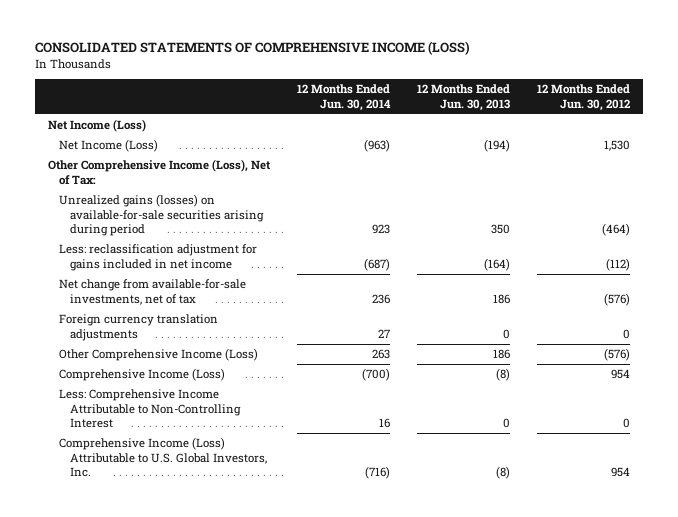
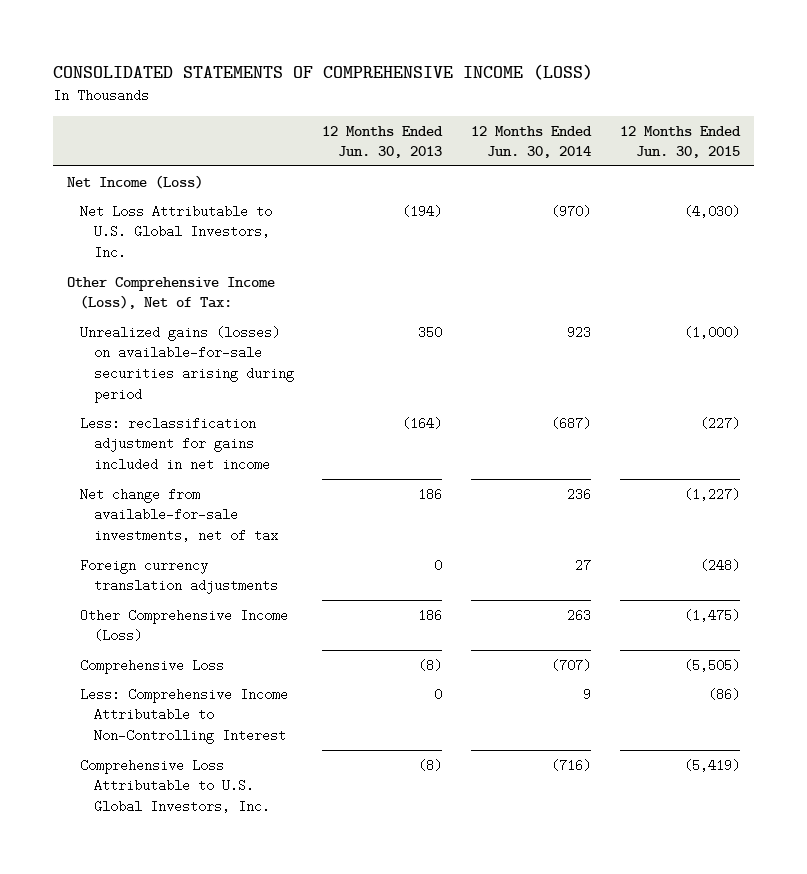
[536,84,630,111] 12 Months Ended Jun. 30, 2012 -> none
none -> [619,125,741,159] 12 Months Ended Jun. 30, 2015
[59,139,159,153] Net Income (Loss) -> none
none -> [80,204,273,260] Net Loss Attributable to U.S. Global Investors, Inc.
[59,368,226,382] Comprehensive Income (Loss) -> [80,658,225,674] Comprehensive Loss
[362,368,391,382] (700) -> [551,658,592,672] (707)
[379,418,391,429] 16 -> [583,687,592,701] 9
[59,437,268,478] Comprehensive Income (Loss) Attributable to U.S. Global Investors, Inc. -> [80,758,270,814] Comprehensive Loss Attributable to U.S. Global Investors, Inc.

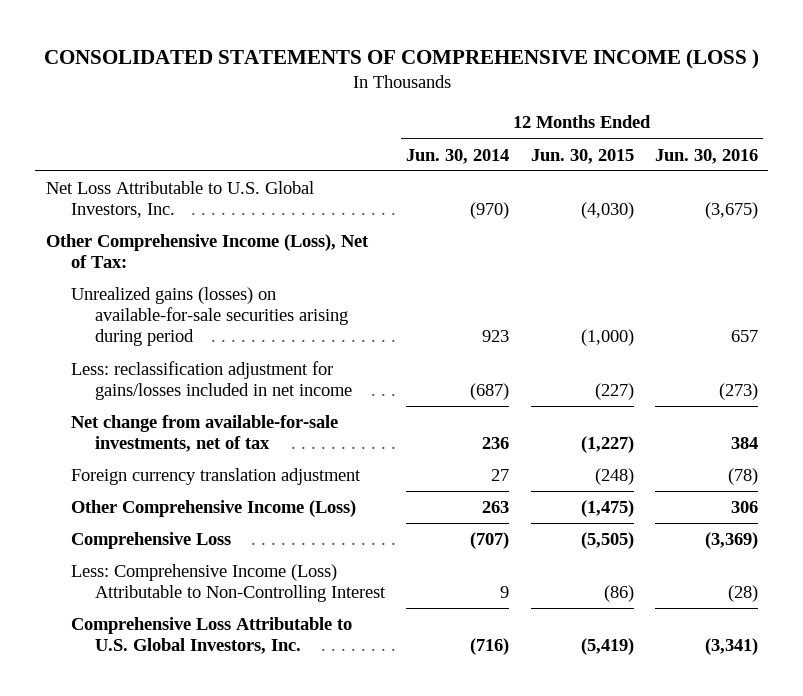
[52,63,593,80] CONSOLIDATED STATEMENTS OF COMPREHENSIVE INCOME (LOSS) -> [43,48,759,69] CONSOLIDATED STATEMENTS OF COMPREHENSIVE INCOME (LOSS )
[322,125,444,159] 12 Months Ended Jun. 30, 2013 -> none
none -> [654,148,758,164] Jun. 30, 2016
[66,174,203,189] Net Income (Loss) -> none
[80,416,270,472] Less: reclassification adjustment for gains included in net income -> [70,361,353,401] Less: reclassification adjustment for gains/losses included in net income
[80,558,278,595] Foreign currency translation adjustments -> [70,468,361,486] Foreign currency translation adjustment
[80,687,289,745] Less: Comprehensive Income Attributable to Non-Controlling Interest -> [70,564,387,603] Less: Comprehensive Income (Loss) Attributable to Non-Controlling Interest

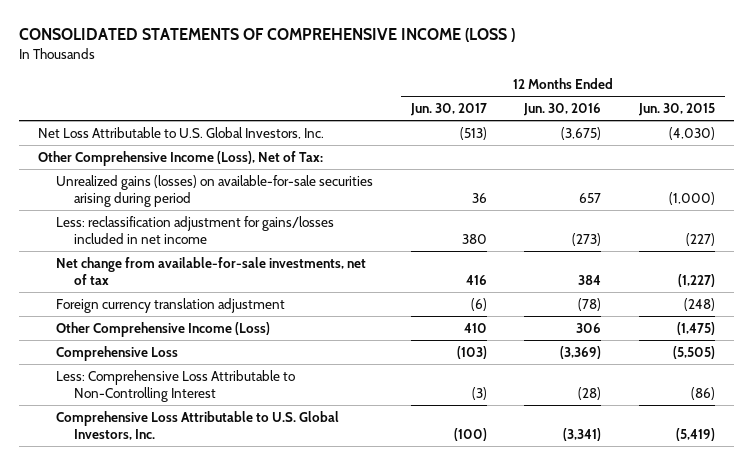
[406,148,510,164] Jun. 30, 2014 -> none
none -> [409,103,487,117] Jun. 30, 2017
[70,564,387,603] Less: Comprehensive Income (Loss) Attributable to Non-Controlling Interest -> [55,369,295,403] Less: Comprehensive Loss Attributable to Non-Controlling Interest

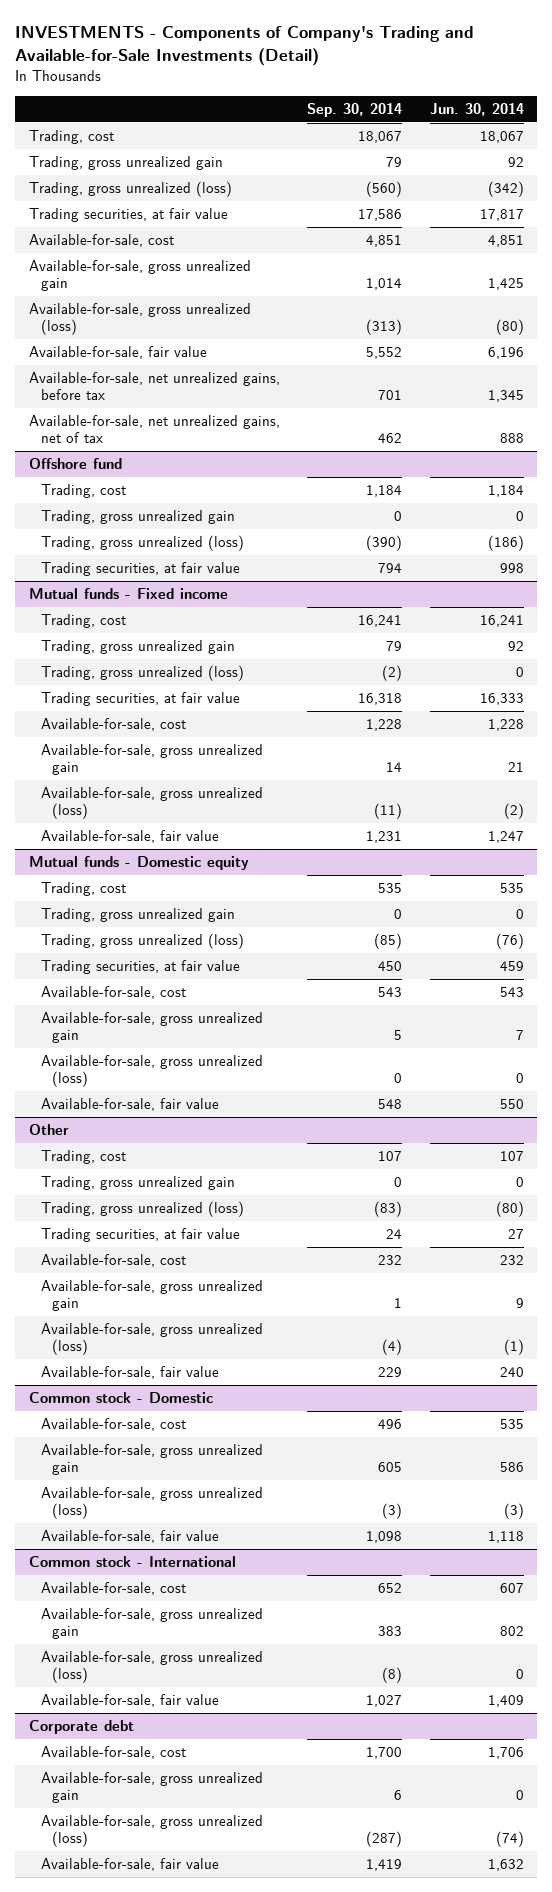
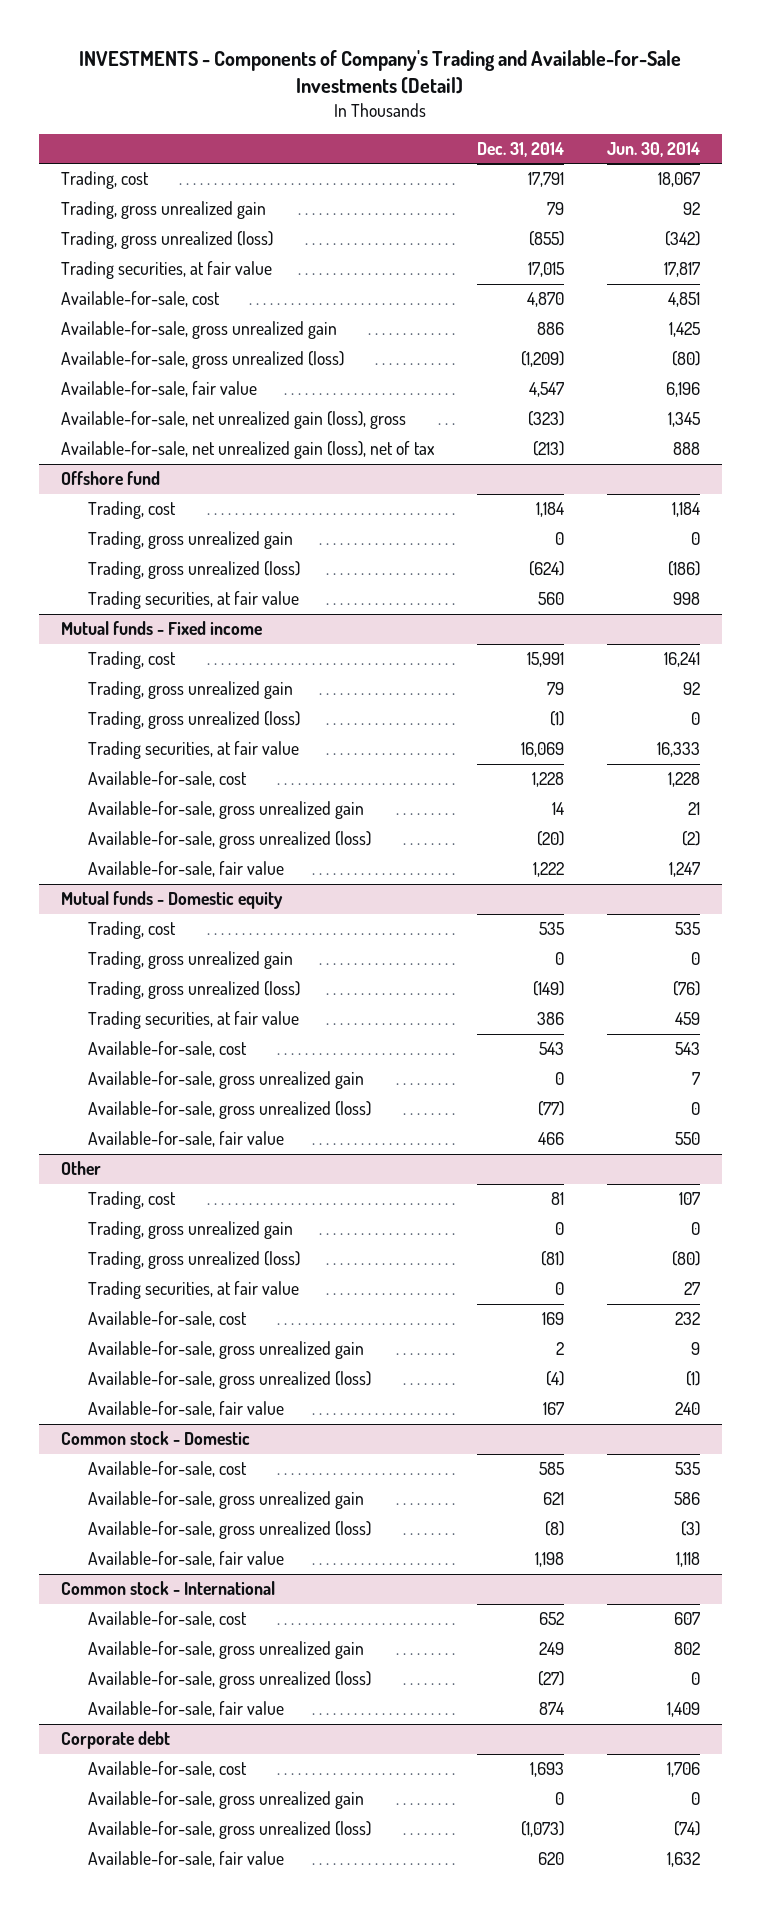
[307,103,403,118] Sep. 30, 2014 -> none
none -> [476,142,564,158] Dec. 31, 2014
[28,371,280,401] Available-for-sale, net unrealized gains, before tax -> [60,411,406,430] Available-for-sale, net unrealized gain (loss), gross
[28,414,280,444] Available-for-sale, net unrealized gains, net of tax -> [60,441,435,460] Available-for-sale, net unrealized gain (loss), net of tax

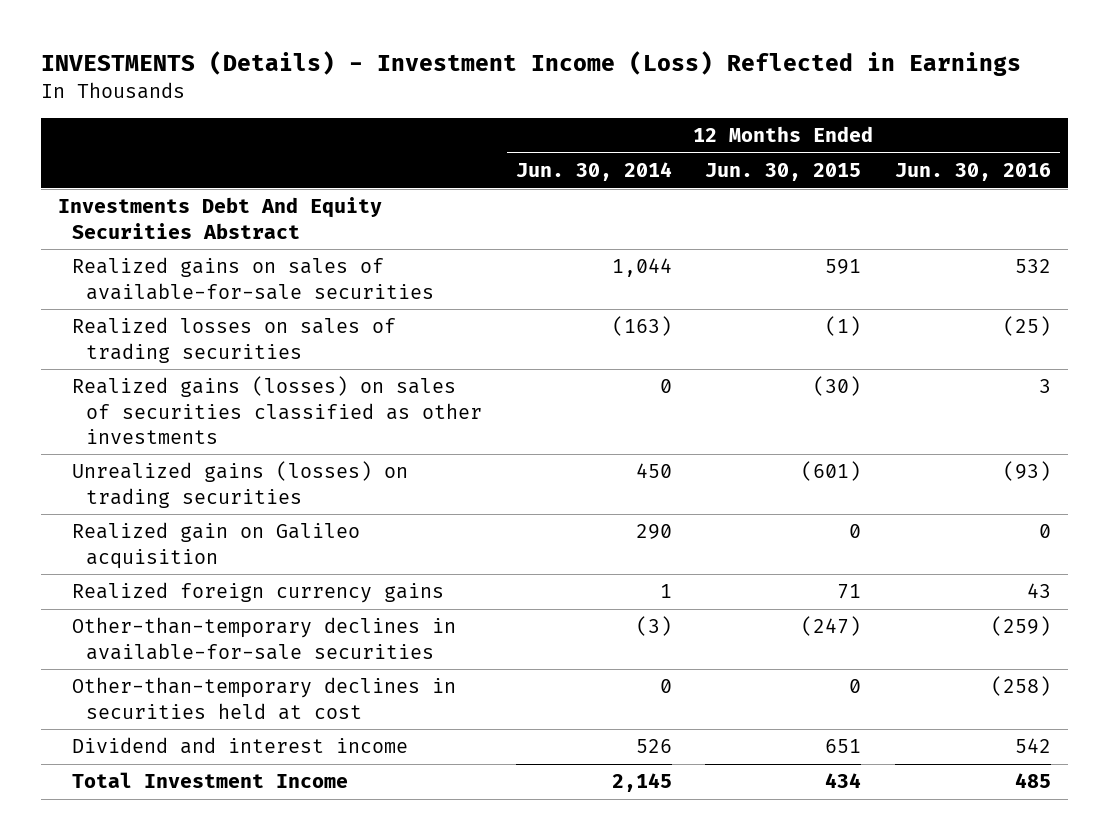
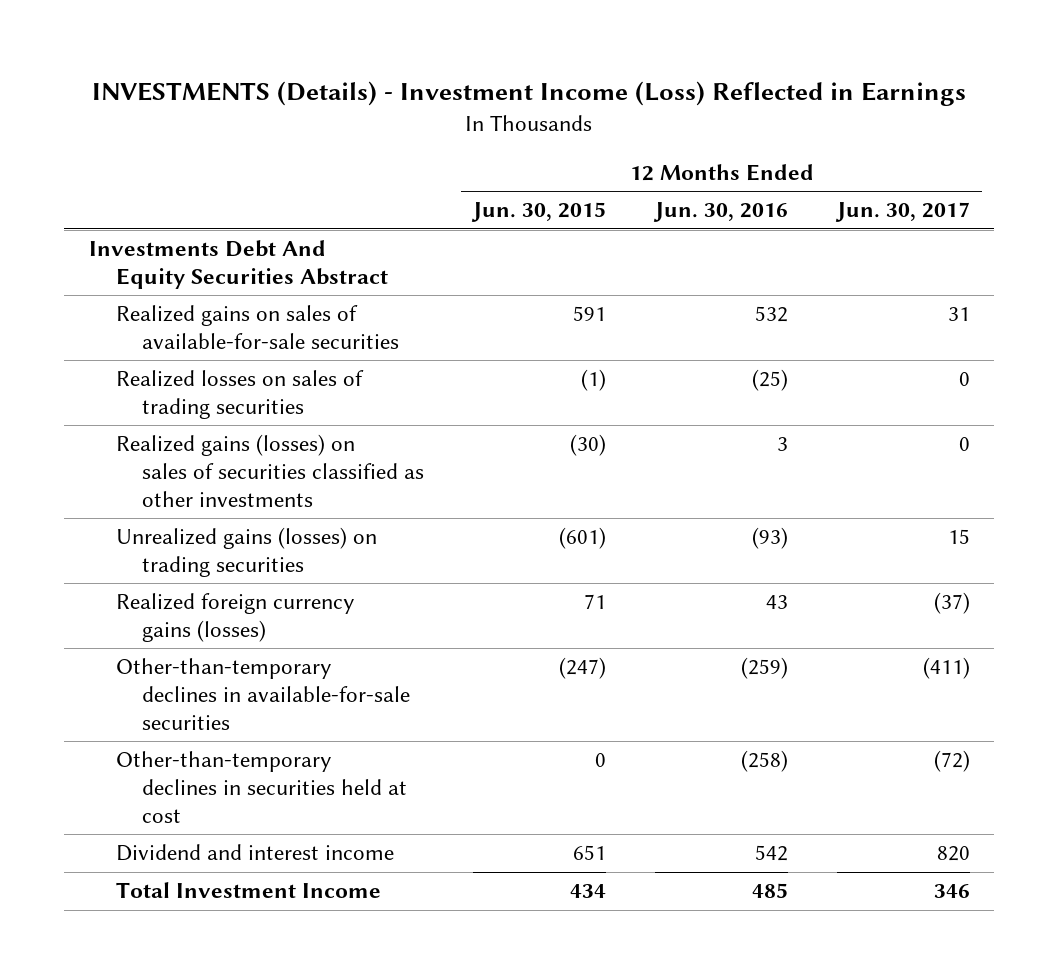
[515,162,672,182] Jun. 30, 2014 -> none
none -> [834,202,970,223] Jun. 30, 2017
[71,522,360,569] Realized gain on Galileo acquisition -> none
[71,582,444,604] Realized foreign currency gains -> [115,593,355,642] Realized foreign currency gains (losses)

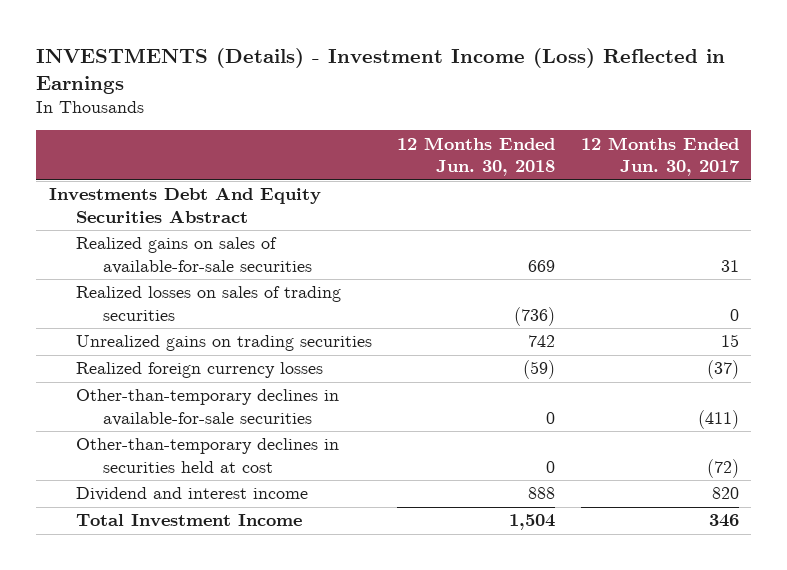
[471,202,607,223] Jun. 30, 2015 -> none
[653,202,789,223] Jun. 30, 2016 -> none
none -> [397,136,556,177] 12 Months Ended Jun. 30, 2018
[115,434,425,507] Realized gains (losses) on sales of securities classified as other investments -> none
[115,527,377,577] Unrealized gains (losses) on trading securities -> [76,335,373,352] Unrealized gains on trading securities
[115,593,355,642] Realized foreign currency gains (losses) -> [76,362,324,379] Realized foreign currency losses

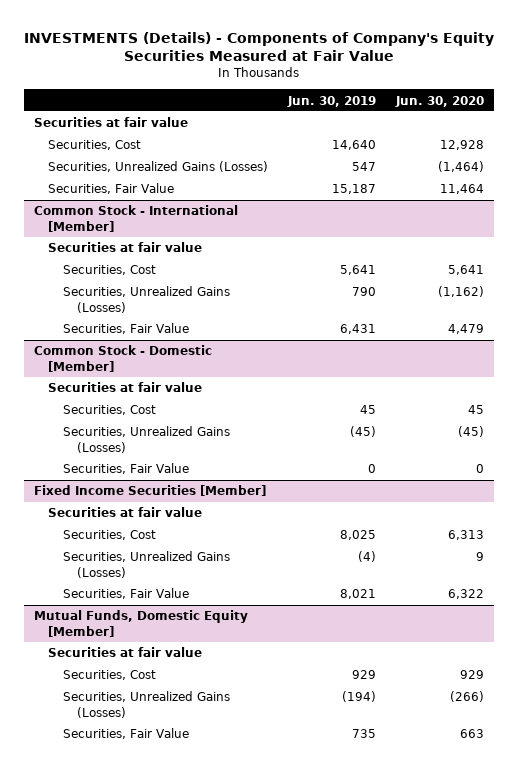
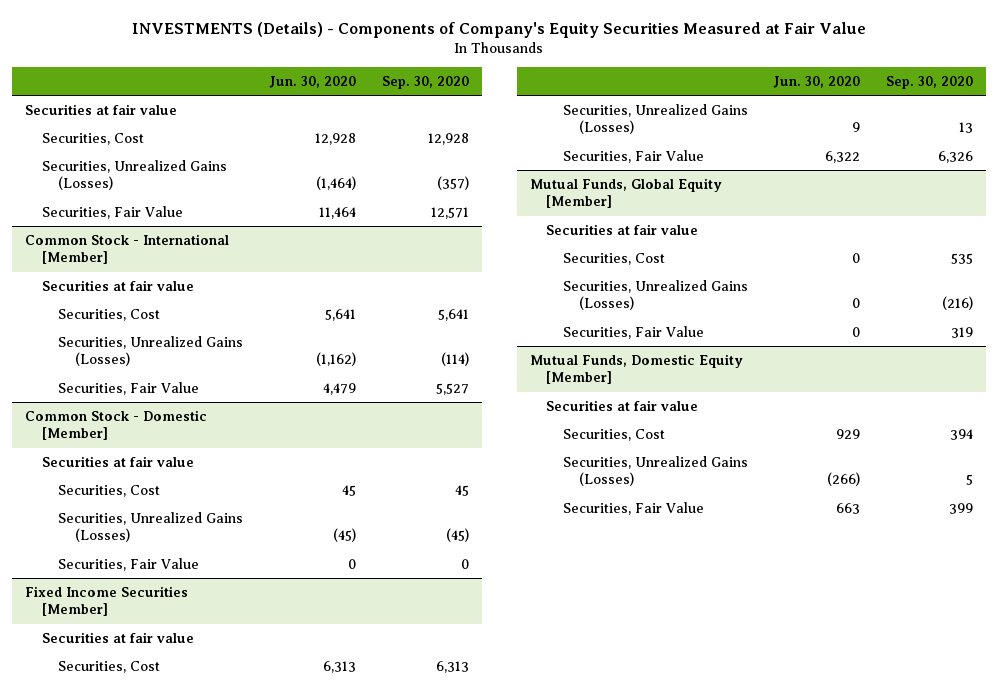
[287,95,377,107] Jun. 30, 2019 -> none
none -> [381,75,469,89] Sep. 30, 2020
none -> [529,178,722,209] Mutual Funds, Global Equity [Member]
none -> [546,224,699,236] Securities at fair value
none -> [562,253,665,266] Securities, Cost
none -> [562,280,748,311] Securities, Unrealized Gains (Losses)
none -> [562,326,704,340] Securities, Fair Value

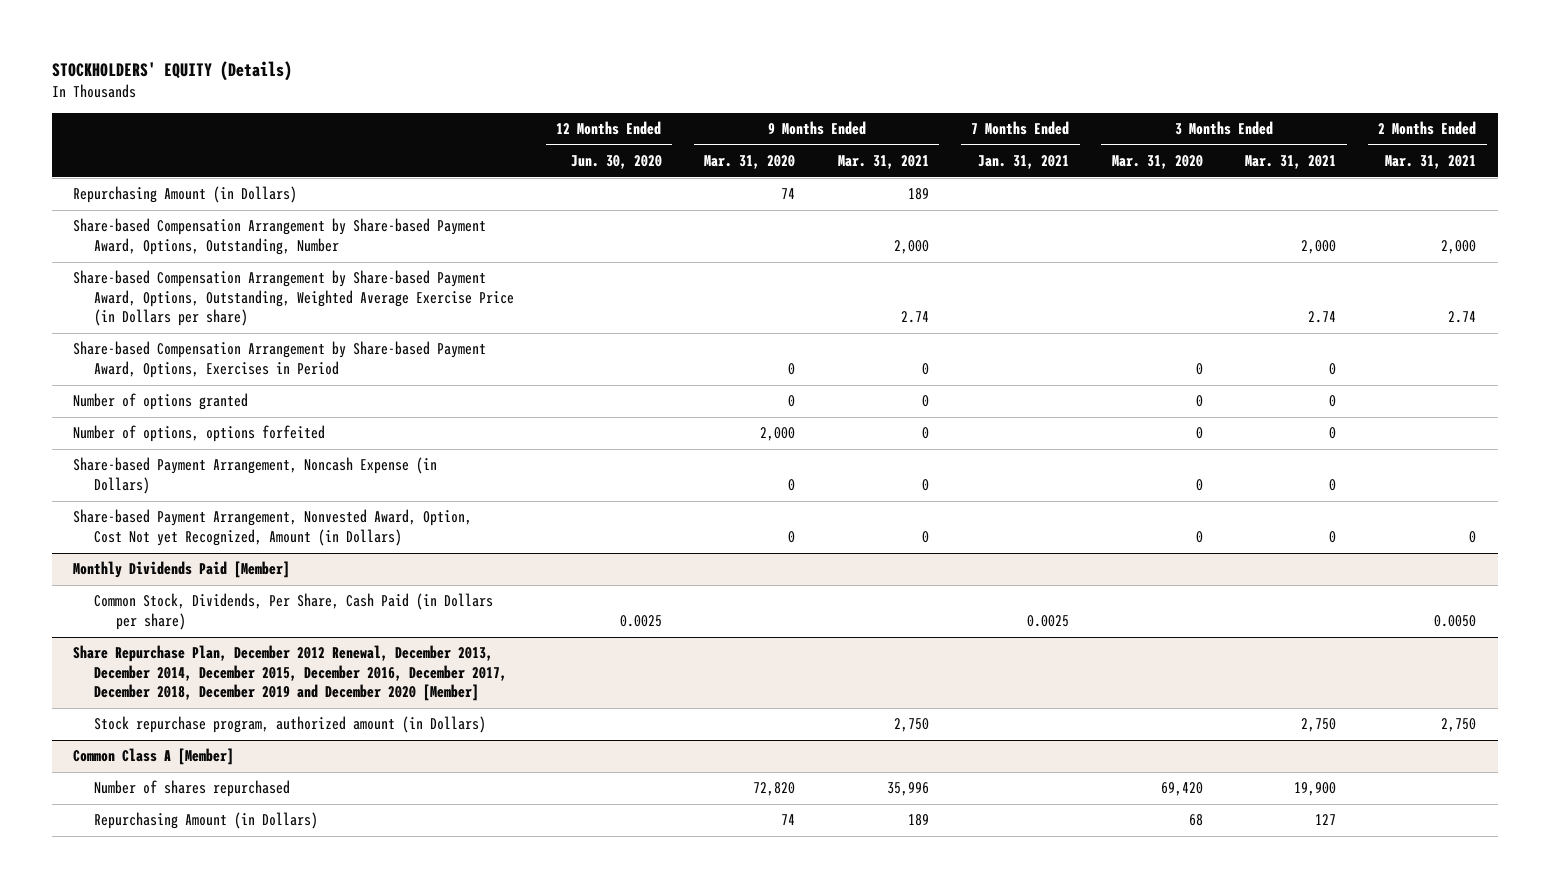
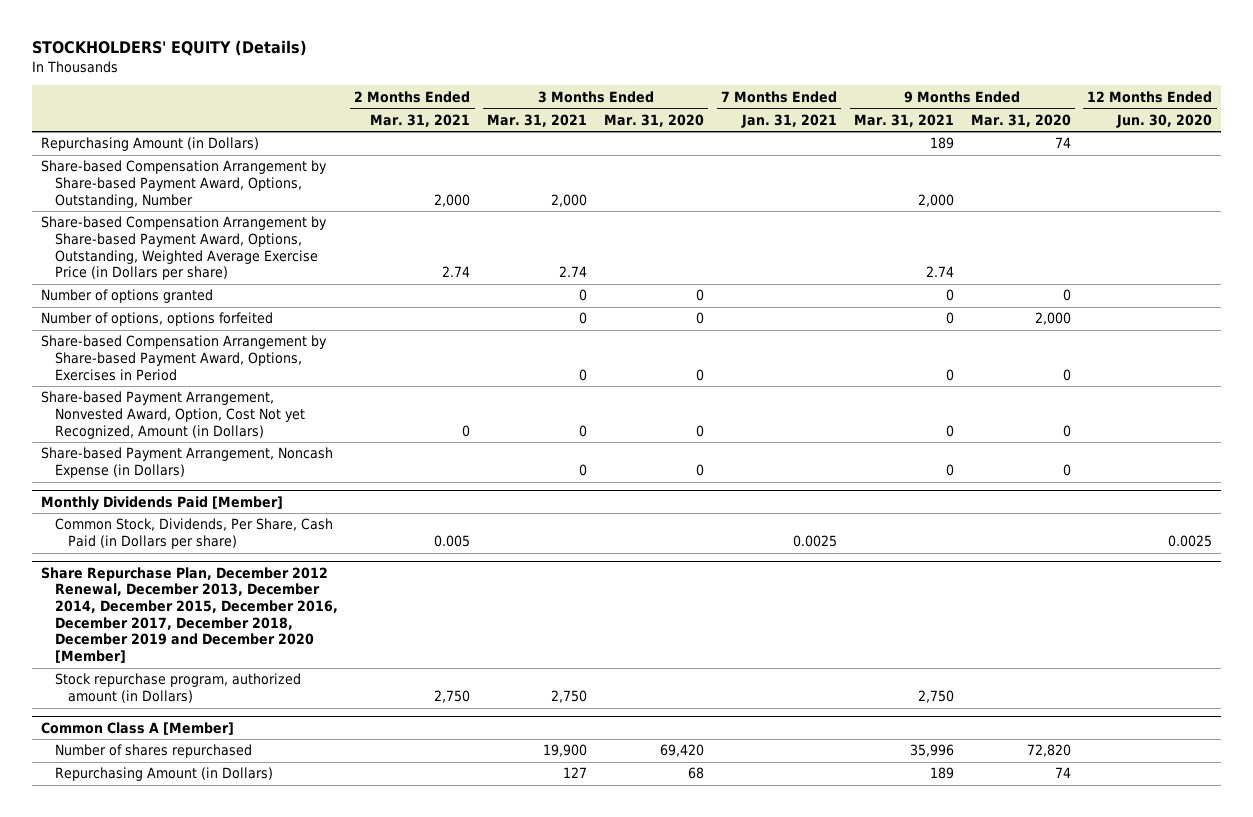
[73,341,487,378] Share-based Compensation Arrangement by Share-based Payment Award, Options, Exercises in Period -> [40,335,327,381] Share-based Compensation Arrangement by Share-based Payment Award, Options, Exercises in Period
[73,457,438,494] Share-based Payment Arrangement, Noncash Expense (in Dollars) -> [40,447,333,479] Share-based Payment Arrangement, Noncash Expense (in Dollars)
[1434,614,1477,627] 0.0050 -> [434,535,471,548] 0.005

